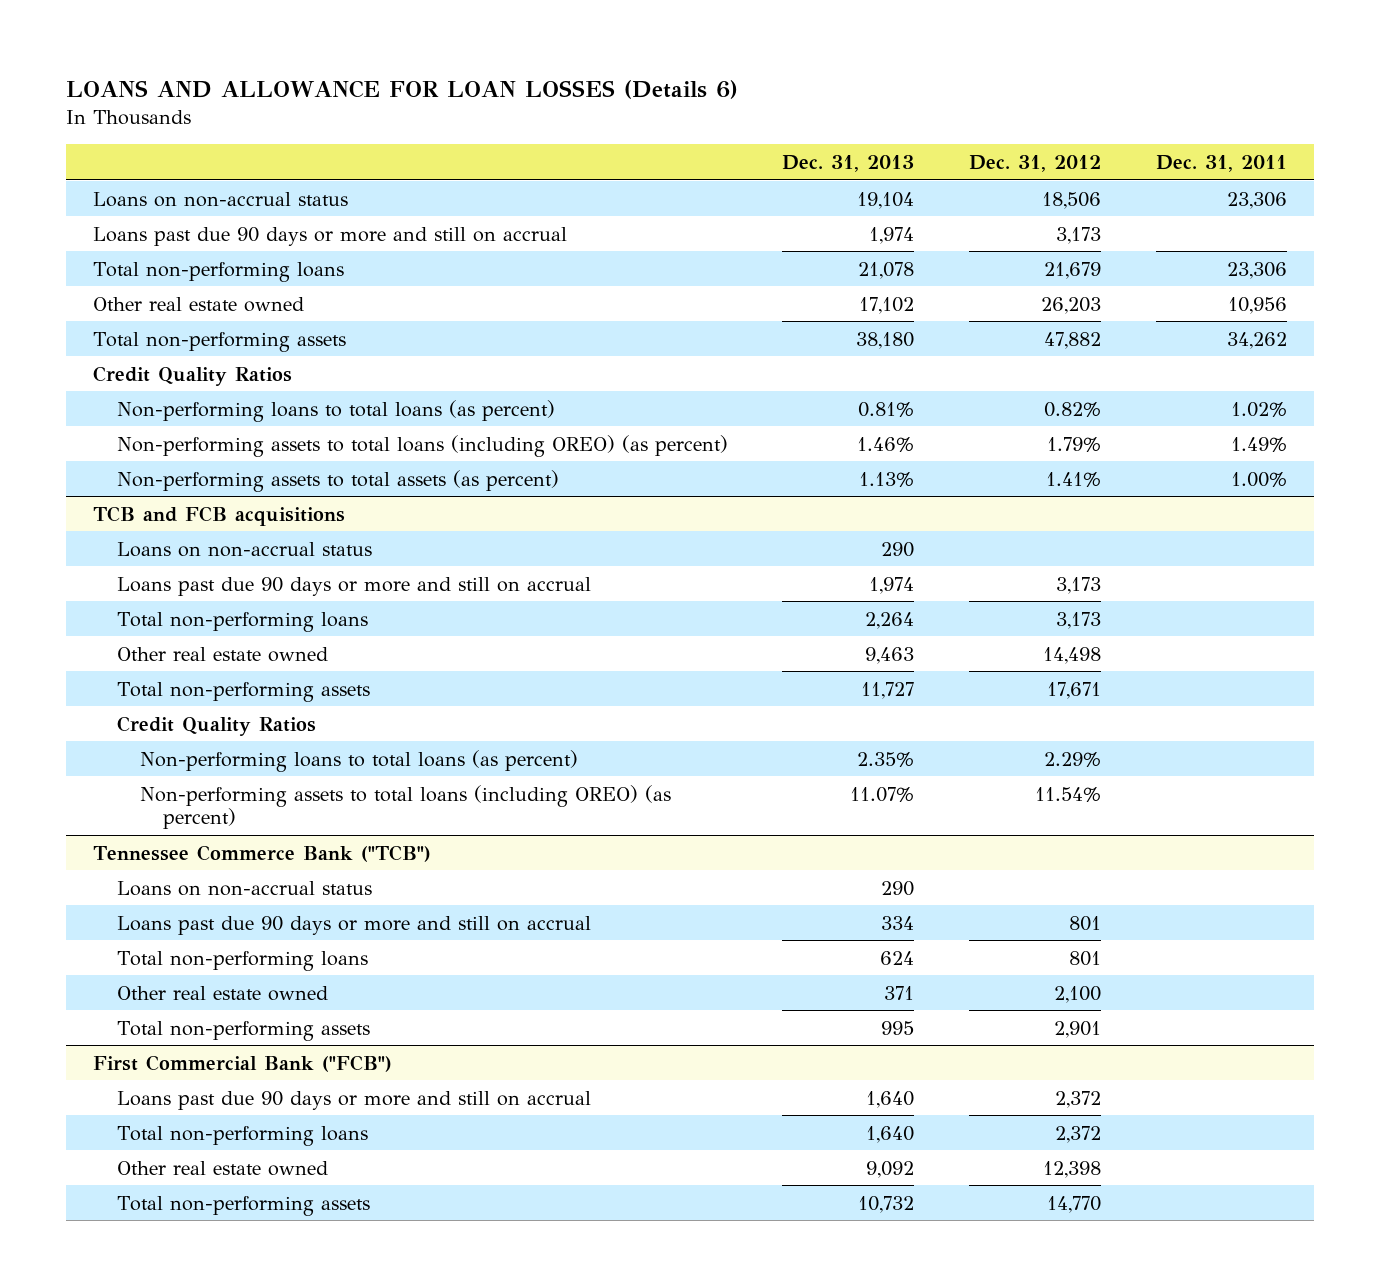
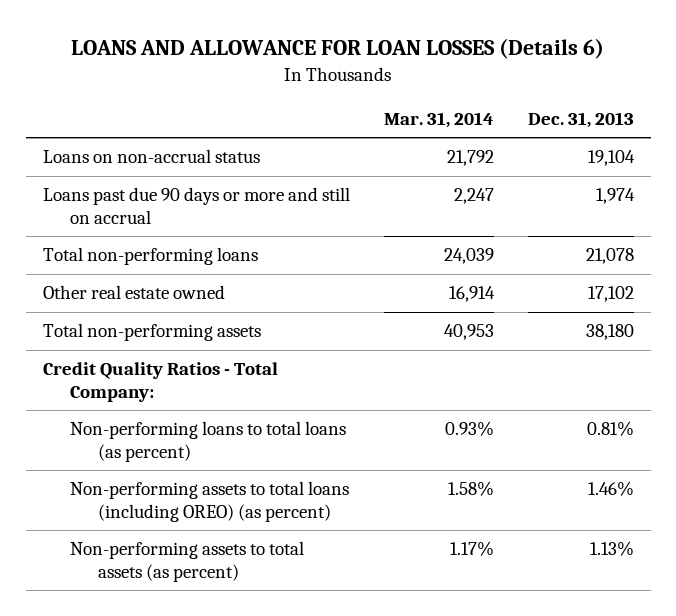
[969,155,1102,173] Dec. 31, 2012 -> none
[1155,155,1287,173] Dec. 31, 2011 -> none
none -> [383,112,494,129] Mar. 31, 2014
[93,365,293,386] Credit Quality Ratios -> [42,362,278,402] Credit Quality Ratios - Total Company:
[93,505,346,526] TCB and FCB acquisitions -> none
[116,541,372,557] Loans on non-accrual status -> none
[116,576,591,596] Loans past due 90 days or more and still on accrual -> none
[116,611,368,632] Total non-performing loans -> none
[116,646,328,662] Other real estate owned -> none
[116,681,370,702] Total non-performing assets -> none
[116,715,316,736] Credit Quality Ratios -> none
[140,749,579,772] Non-performing loans to total loans (as percent) -> none
[140,784,672,829] Non-performing assets to total loans (including OREO) (as percent) -> none
[93,844,432,862] Tennessee Commerce Bank ("TCB") -> none
[116,880,372,896] Loans on non-accrual status -> none
[116,915,591,935] Loans past due 90 days or more and still on accrual -> none
[116,950,368,971] Total non-performing loans -> none
[116,985,328,1001] Other real estate owned -> none
[116,1020,370,1041] Total non-performing assets -> none
[93,1054,393,1072] First Commercial Bank ("FCB") -> none
[116,1090,591,1110] Loans past due 90 days or more and still on accrual -> none
[116,1125,368,1146] Total non-performing loans -> none
[116,1160,328,1176] Other real estate owned -> none
[116,1195,370,1216] Total non-performing assets -> none

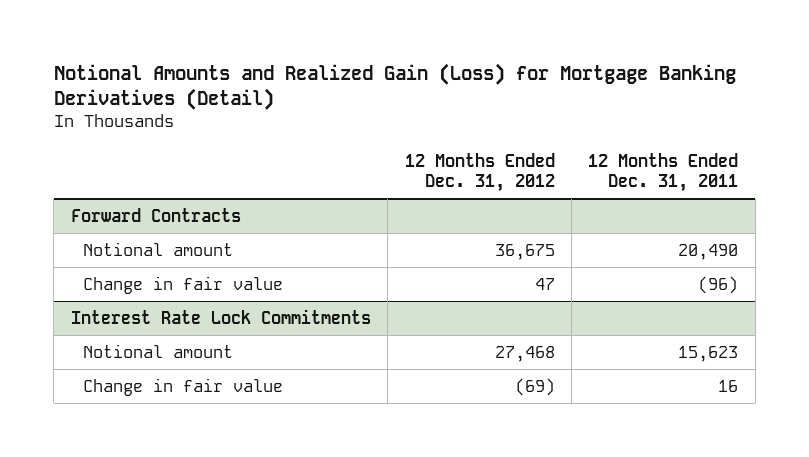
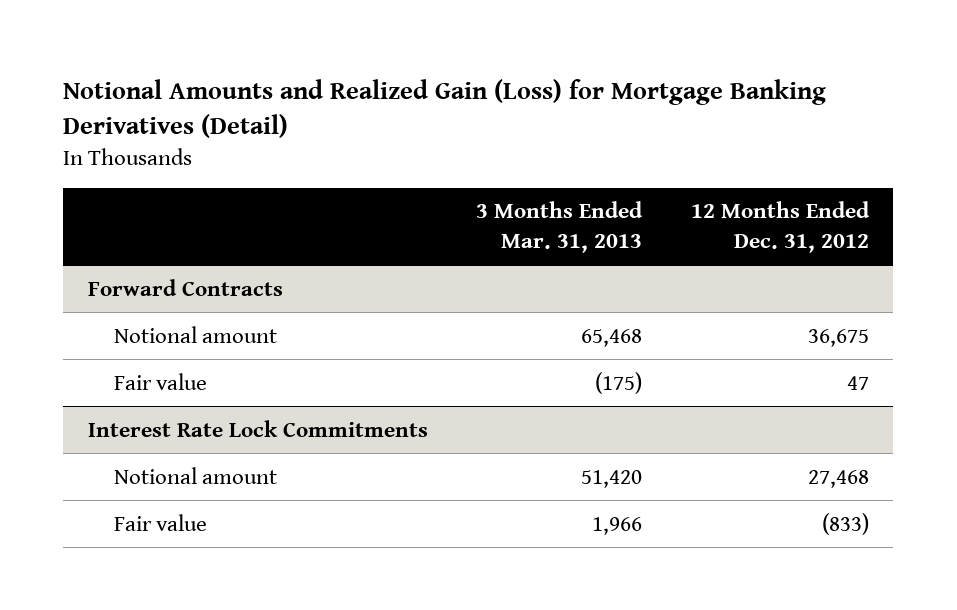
[588,152,739,193] 12 Months Ended Dec. 31, 2011 -> none
none -> [476,201,644,253] 3 Months Ended Mar. 31, 2013
[83,275,284,294] Change in fair value -> [114,372,208,390] Fair value
[83,377,284,396] Change in fair value -> [114,513,208,531] Fair value
[514,377,555,396] (69) -> [822,512,870,535] (833)

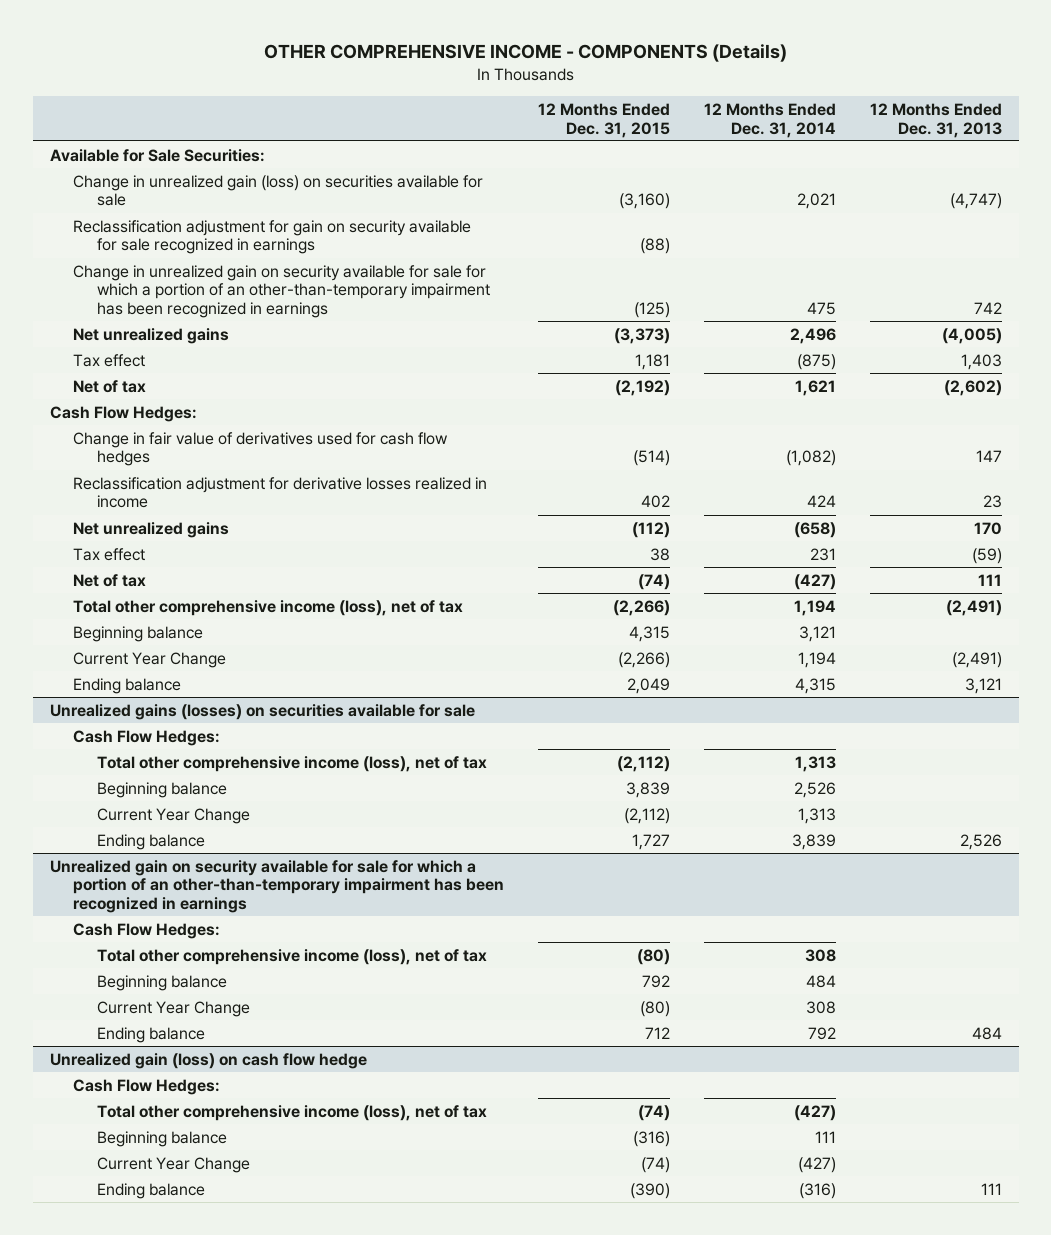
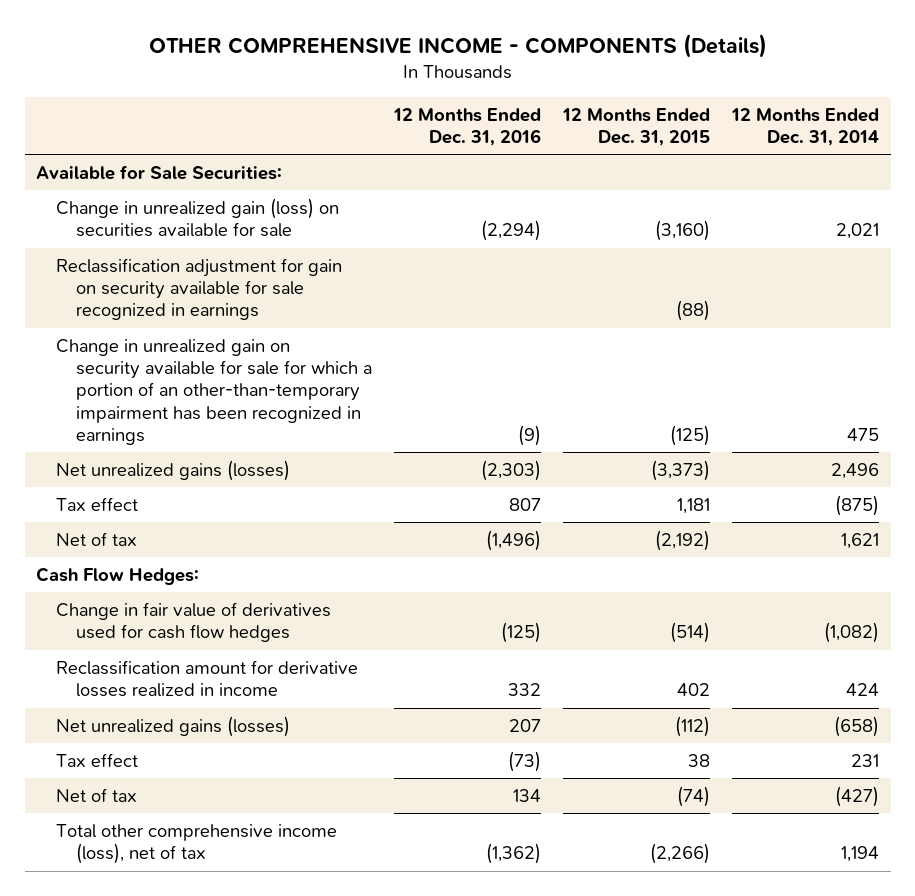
[869,102,1002,138] 12 Months Ended Dec. 31, 2013 -> none
none -> [392,107,541,147] 12 Months Ended Dec. 31, 2016
[73,327,230,344] Net unrealized gains -> [55,459,290,481] Net unrealized gains (losses)
[73,476,488,509] Reclassification adjustment for derivative losses realized in income -> [55,659,358,698] Reclassification amount for derivative losses realized in income
[73,521,230,538] Net unrealized gains -> [55,715,290,737] Net unrealized gains (losses)
[73,625,204,642] Beginning balance -> none
[73,651,227,668] Current Year Change -> none
[73,677,182,694] Ending balance -> none
[49,703,475,720] Unrealized gains (losses) on securities available for sale -> none
[73,729,221,746] Cash Flow Hedges: -> none
[97,755,488,772] Total other comprehensive income (loss), net of tax -> none
[97,781,228,798] Beginning balance -> none
[97,807,251,824] Current Year Change -> none
[97,833,206,850] Ending balance -> none
[49,859,505,914] Unrealized gain on security available for sale for which a portion of an other-than-temporary impairment has been recognized in earnings -> none
[73,922,221,939] Cash Flow Hedges: -> none
[97,948,488,965] Total other comprehensive income (loss), net of tax -> none
[97,974,228,991] Beginning balance -> none
[97,1000,251,1017] Current Year Change -> none
[97,1026,206,1043] Ending balance -> none
[49,1052,367,1069] Unrealized gain (loss) on cash flow hedge -> none
[73,1078,221,1095] Cash Flow Hedges: -> none
[97,1104,488,1121] Total other comprehensive income (loss), net of tax -> none
[97,1130,228,1147] Beginning balance -> none
[97,1156,251,1173] Current Year Change -> none
[97,1182,206,1199] Ending balance -> none

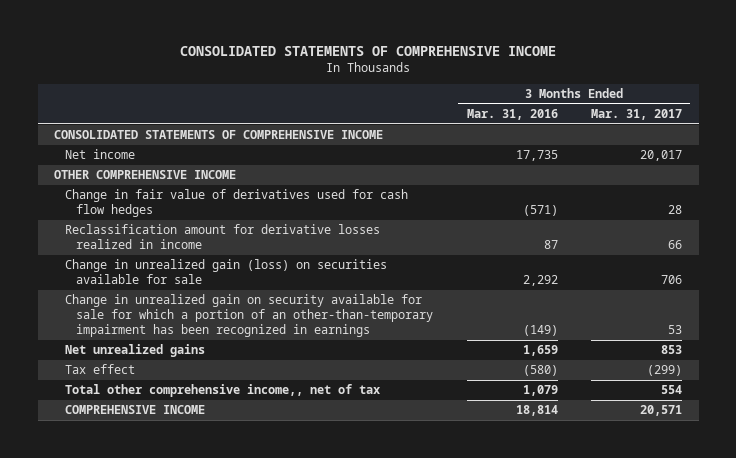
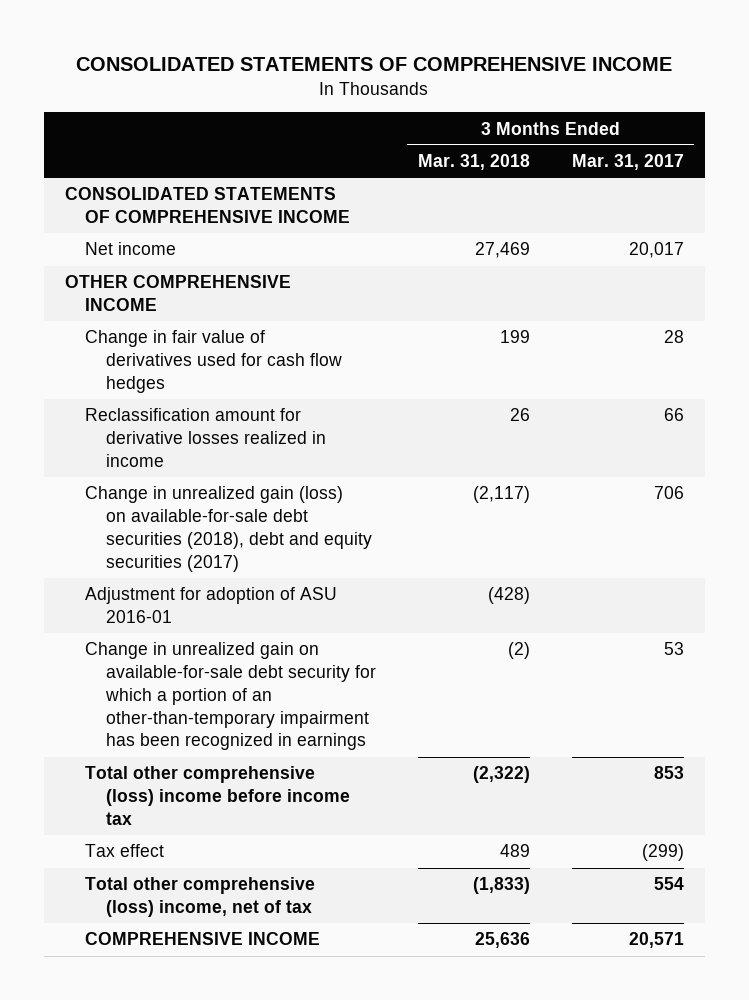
[466,108,558,120] Mar. 31, 2016 -> none
none -> [417,154,530,171] Mar. 31, 2018
[65,259,388,285] Change in unrealized gain (loss) on securities available for sale -> [85,486,372,572] Change in unrealized gain (loss) on available-for-sale debt securities (2018), debt and equity securities (2017)
none -> [85,587,338,624] Adjustment for adoption of ASU 2016-01
[65,294,434,338] Change in unrealized gain on security available for sale for which a portion of an other-than-temporary impairment has been recognized in earnings -> [85,642,376,751] Change in unrealized gain on available-for-sale debt security for which a portion of an other-than-temporary impairment has been recognized in earnings
[65,344,206,358] Net unrealized gains -> [85,766,350,825] Total other comprehensive (loss) income before income tax
[65,384,381,398] Total other comprehensive income,, net of tax -> [85,877,316,918] Total other comprehensive (loss) income, net of tax

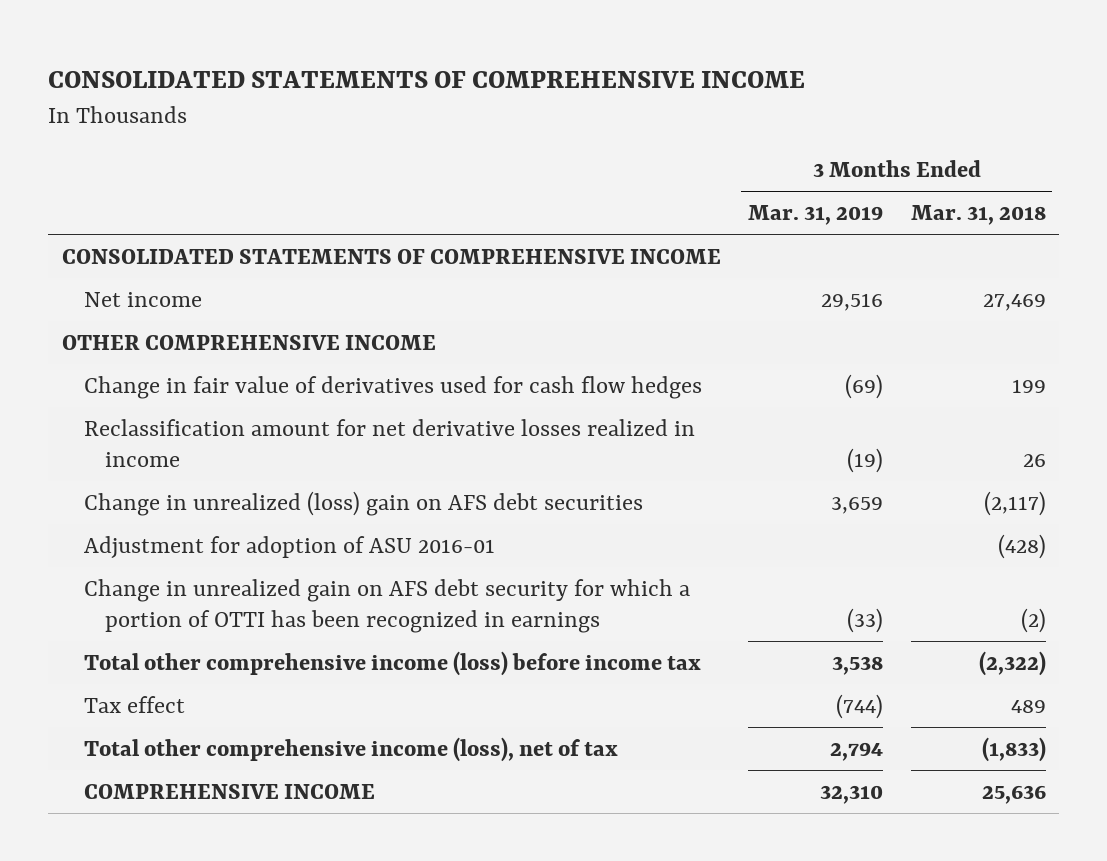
[571,154,684,171] Mar. 31, 2017 -> none
none -> [748,205,884,226] Mar. 31, 2019
[85,408,326,467] Reclassification amount for derivative losses realized in income -> [83,418,695,468] Reclassification amount for net derivative losses realized in income
[85,486,372,572] Change in unrealized gain (loss) on available-for-sale debt securities (2018), debt and equity securities (2017) -> [83,490,643,516] Change in unrealized (loss) gain on AFS debt securities
[85,642,376,751] Change in unrealized gain on available-for-sale debt security for which a portion of an other-than-temporary impairment has been recognized in earnings -> [83,578,690,634] Change in unrealized gain on AFS debt security for which a portion of OTTI has been recognized in earnings
[85,766,350,825] Total other comprehensive (loss) income before income tax -> [83,650,701,676] Total other comprehensive income (loss) before income tax
[85,877,316,918] Total other comprehensive (loss) income, net of tax -> [83,736,618,762] Total other comprehensive income (loss), net of tax

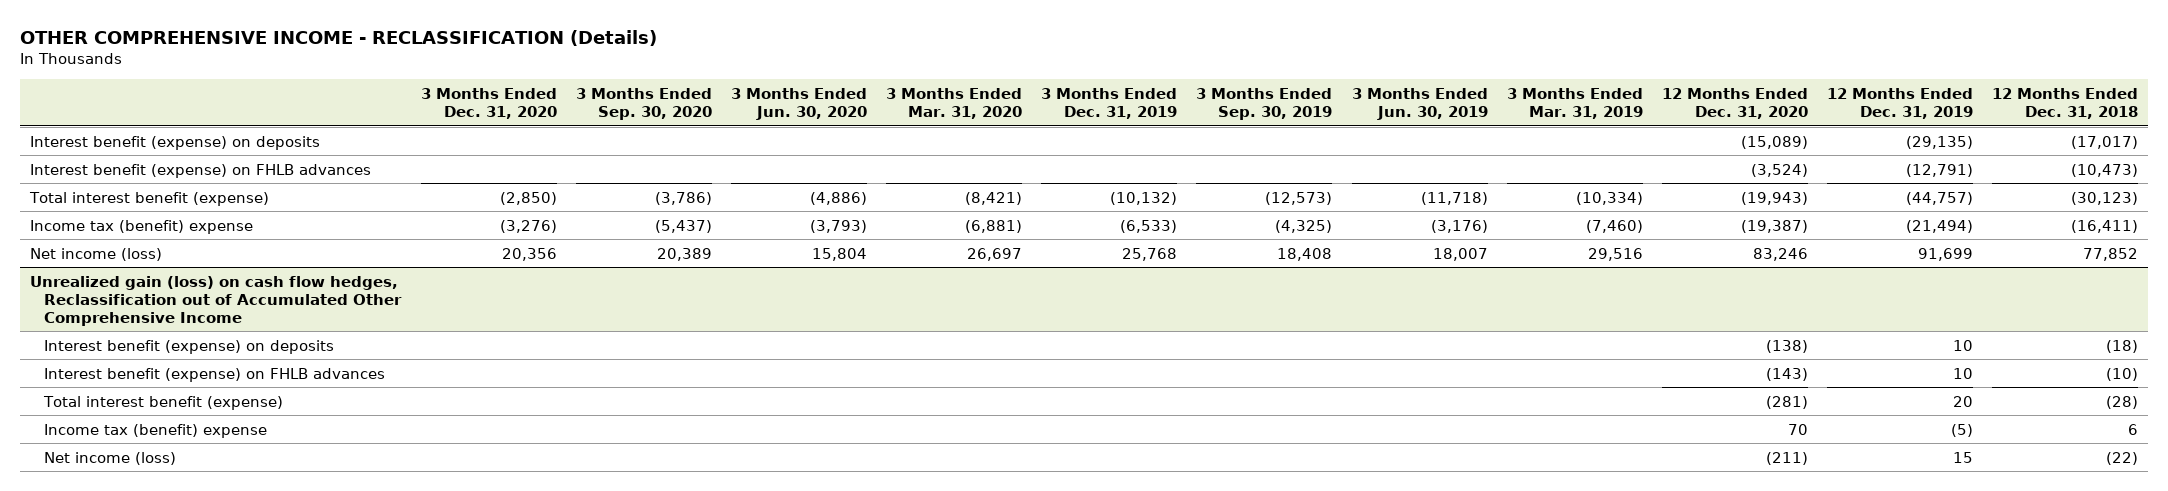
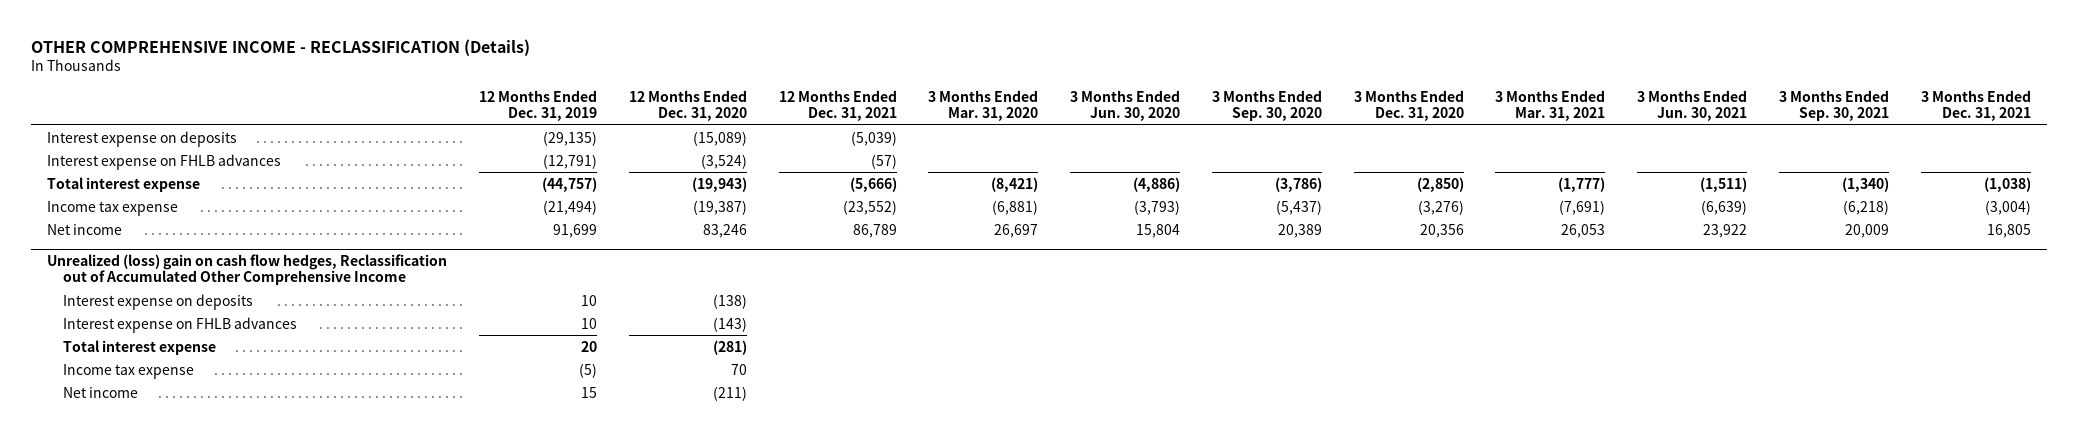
[1041,87,1178,120] 3 Months Ended Dec. 31, 2019 -> none
[1196,87,1333,121] 3 Months Ended Sep. 30, 2019 -> none
[1351,87,1488,121] 3 Months Ended Jun. 30, 2019 -> none
[1506,87,1643,120] 3 Months Ended Mar. 31, 2019 -> none
[1992,87,2139,120] 12 Months Ended Dec. 31, 2018 -> none
none -> [778,89,897,121] 12 Months Ended Dec. 31, 2021
none -> [1495,89,1606,121] 3 Months Ended Mar. 31, 2021
none -> [1637,89,1748,121] 3 Months Ended Jun. 30, 2021
none -> [1778,89,1889,121] 3 Months Ended Sep. 30, 2021
none -> [1920,89,2031,121] 3 Months Ended Dec. 31, 2021
[30,135,321,150] Interest benefit (expense) on deposits -> [47,130,238,147] Interest expense on deposits
[30,163,372,178] Interest benefit (expense) on FHLB advances -> [47,153,282,170] Interest expense on FHLB advances
[29,191,270,206] Total interest benefit (expense) -> [47,176,201,192] Total interest expense
[30,219,254,234] Income tax (benefit) expense -> [47,200,179,216] Income tax expense
[30,247,163,261] Net income (loss) -> [47,223,123,235] Net income
[30,275,403,326] Unrealized gain (loss) on cash flow hedges, Reclassification out of Accumulated Other Comprehensive Income -> [47,253,448,285] Unrealized (loss) gain on cash flow hedges, Reclassification out of Accumulated Other Comprehensive Income
[44,339,335,354] Interest benefit (expense) on deposits -> [63,293,254,310] Interest expense on deposits
[44,367,386,382] Interest benefit (expense) on FHLB advances -> [63,316,298,333] Interest expense on FHLB advances
[43,395,284,410] Total interest benefit (expense) -> [63,339,217,355] Total interest expense
[44,423,268,438] Income tax (benefit) expense -> [63,363,195,379] Income tax expense
[44,451,177,465] Net income (loss) -> [63,386,139,398] Net income

